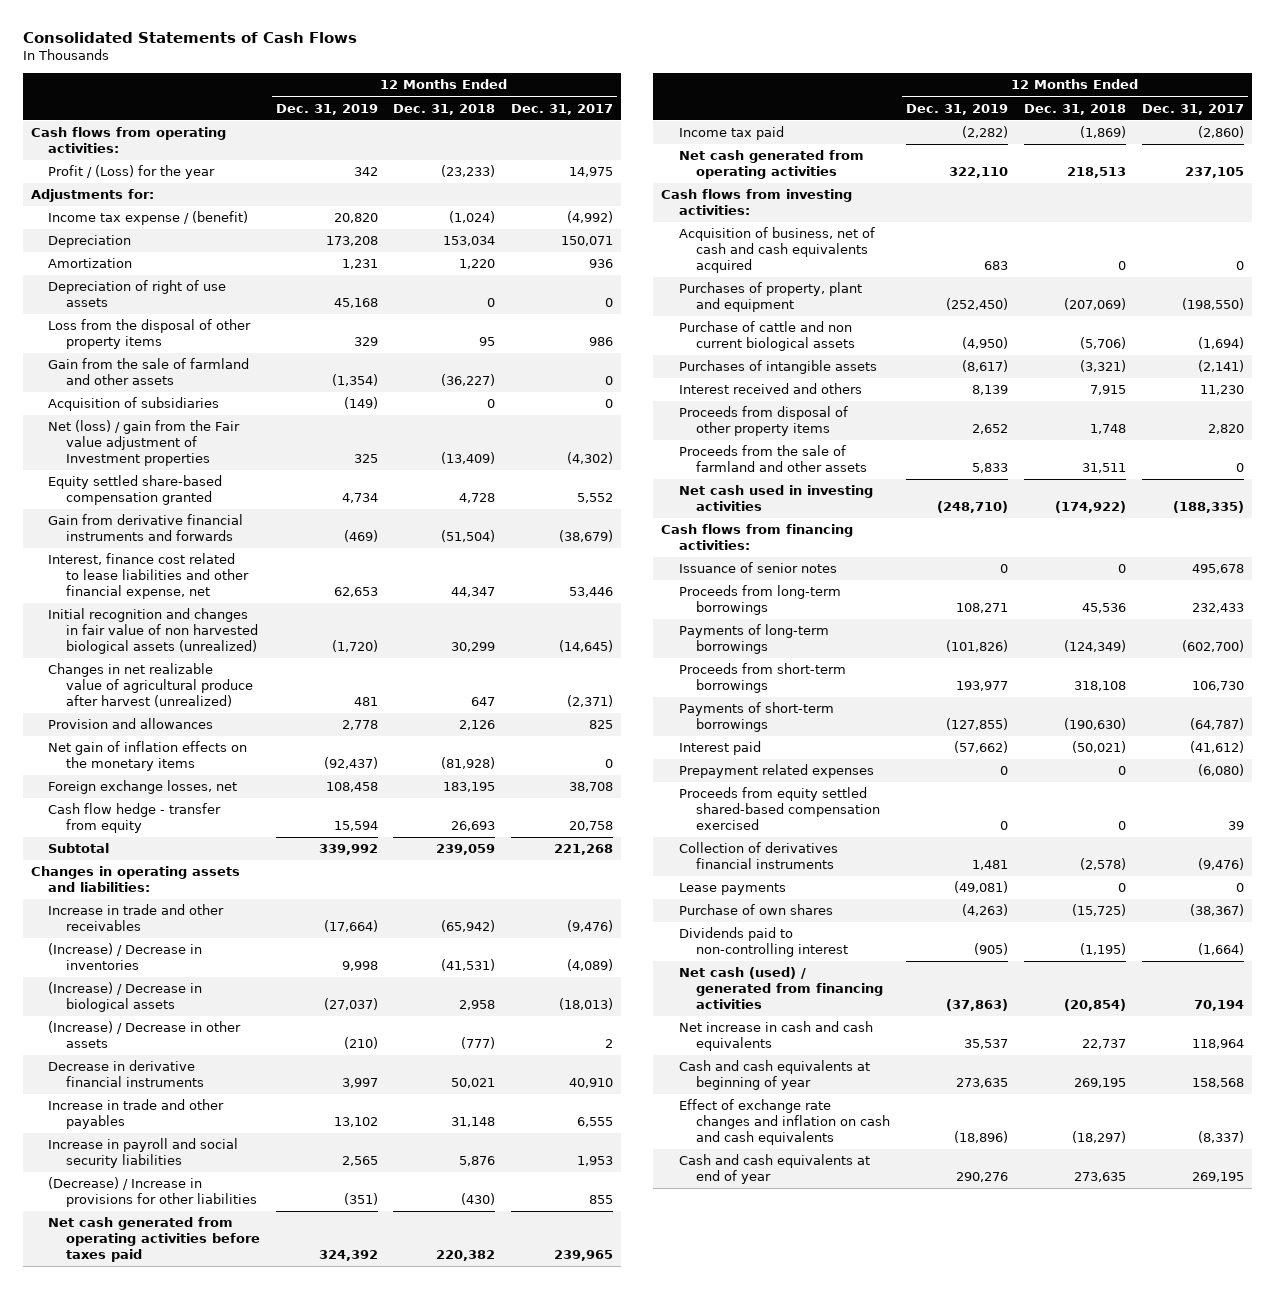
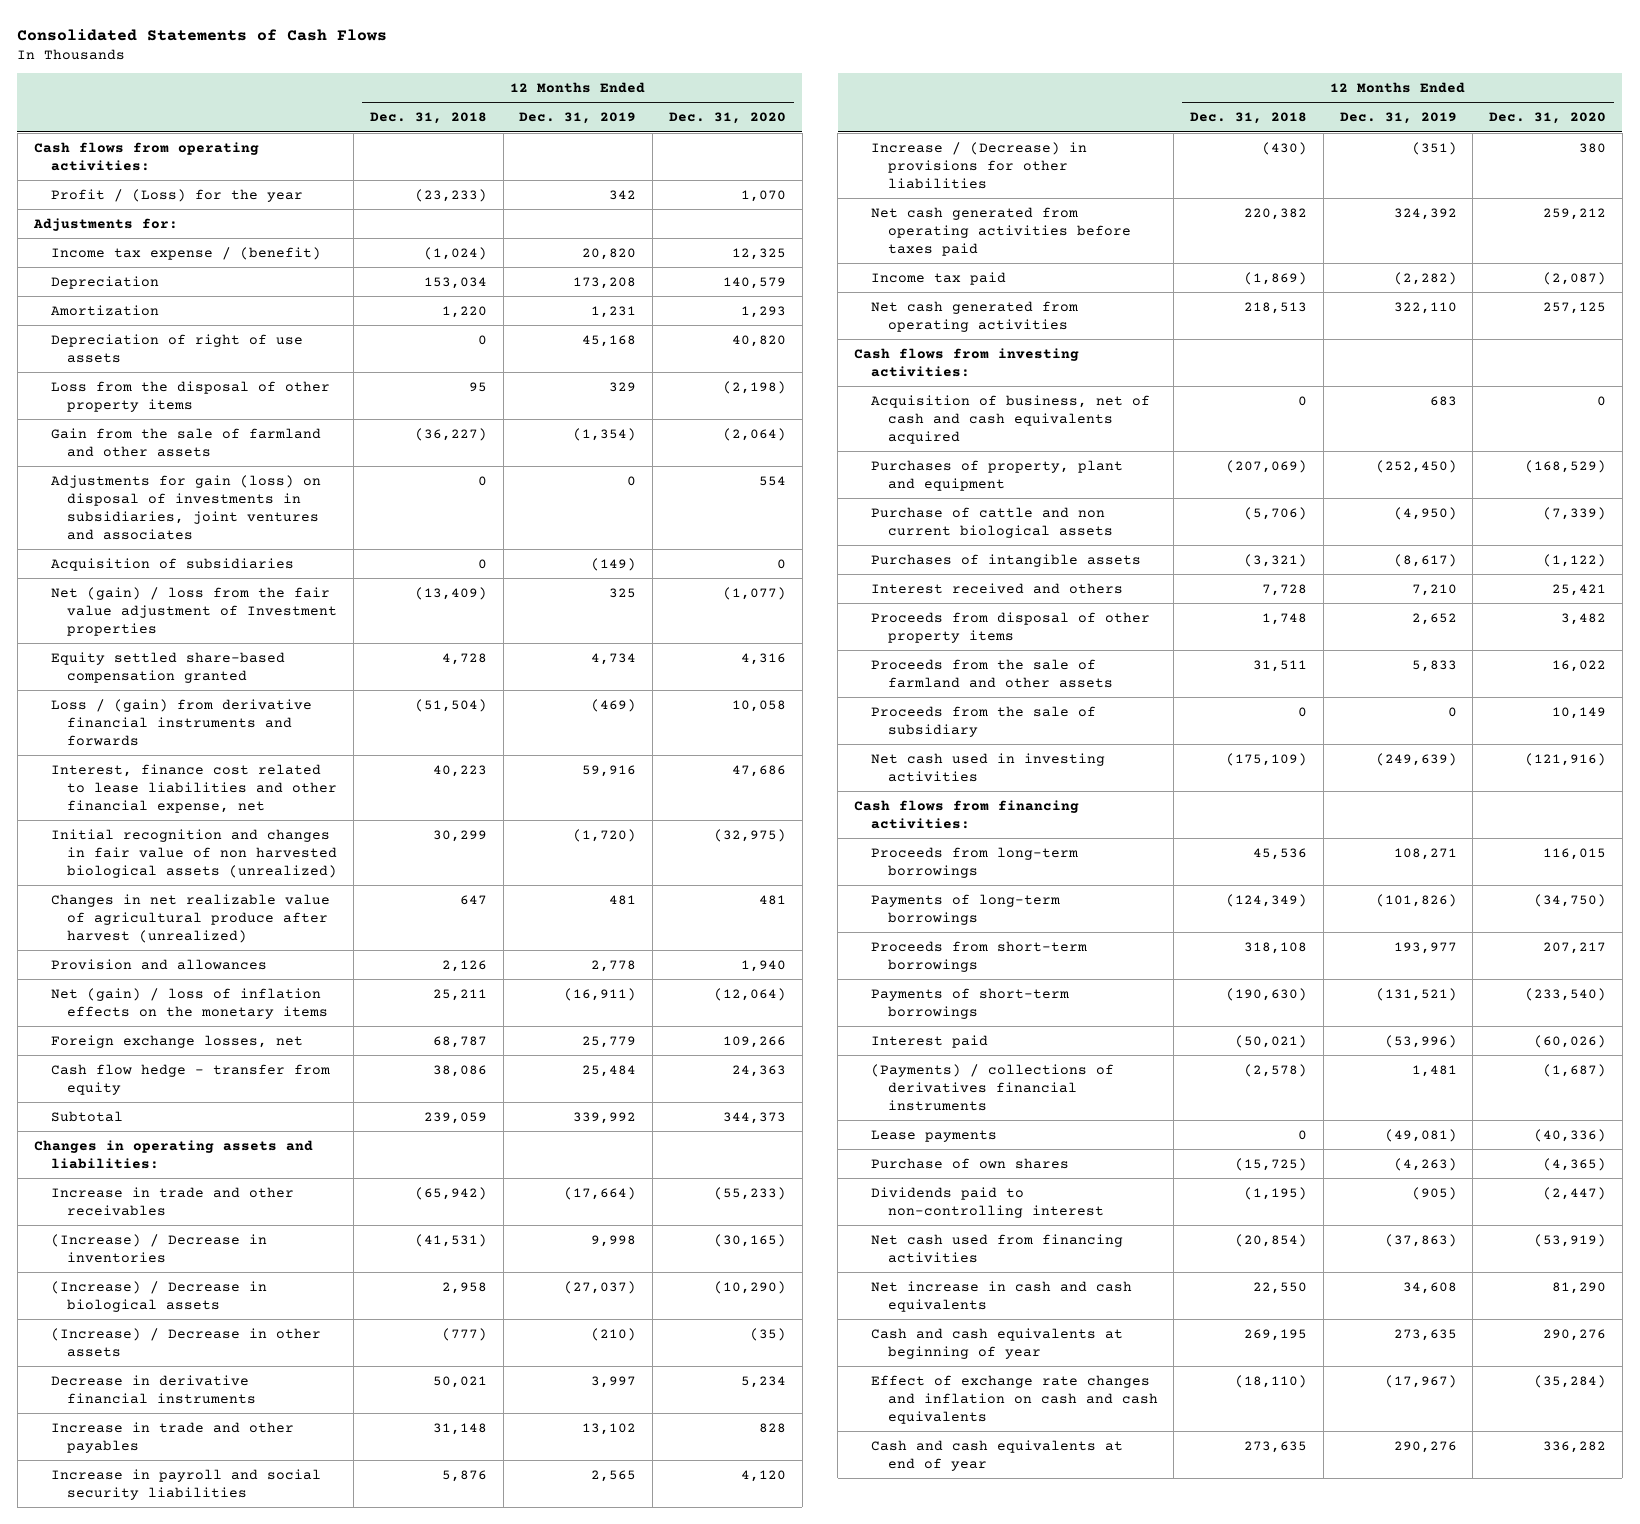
[511,103,614,115] Dec. 31, 2017 -> none
none -> [668,112,786,125] Dec. 31, 2020
none -> [50,474,321,540] Adjustments for gain (loss) on disposal of investments in subsidiaries, joint ventures and associates
[48,420,241,466] Net (loss) / gain from the Fair value adjustment of Investment properties -> [50,586,338,636] Net (gain) / loss from the fair value adjustment of Investment properties
[48,514,244,542] Gain from derivative financial instruments and forwards -> [50,698,312,746] Loss / (gain) from derivative financial instruments and forwards
[333,586,378,597] 62,653 -> [582,764,637,777] 59,916
[451,586,496,597] 44,347 -> [432,764,487,777] 40,223
[48,741,248,772] Net gain of inflation effects on the monetary items -> [50,987,329,1019] Net (gain) / loss of inflation effects on the monetary items
[323,757,378,770] (92,437) -> [564,987,637,1001] (16,911)
[441,757,496,770] (81,928) -> [432,988,487,1001] 25,211
[325,782,378,793] 108,458 -> [582,1035,637,1048] 25,779
[443,782,496,793] 183,195 -> [432,1035,487,1048] 68,787
[333,821,378,832] 15,594 -> [582,1064,637,1077] 25,484
[451,821,496,832] 26,693 -> [432,1064,487,1077] 38,086
[48,1177,257,1208] (Decrease) / Increase in provisions for other liabilities -> [870,141,1087,189] Increase / (Decrease) in provisions for other liabilities
[972,385,1009,396] 8,139 -> [1411,583,1457,596] 7,210
[1090,385,1127,396] 7,915 -> [1262,583,1308,596] 7,728
none -> [870,705,1096,737] Proceeds from the sale of subsidiary
[937,501,1009,514] (248,710) -> [1375,752,1457,766] (249,639)
[1055,501,1127,514] (174,922) -> [1226,752,1308,766] (175,109)
[678,562,837,574] Issuance of senior notes -> none
[678,764,874,779] Prepayment related expenses -> none
[678,787,881,830] Proceeds from equity settled shared-based compensation exercised -> none
[946,718,1009,731] (127,855) -> [1375,987,1457,1001] (131,521)
[954,741,1009,754] (57,662) -> [1384,1034,1457,1048] (53,996)
[678,842,838,870] Collection of derivatives financial instruments -> [870,1063,1114,1111] (Payments) / collections of derivatives financial instruments
[678,967,884,1009] Net cash (used) / generated from financing activities -> [870,1233,1123,1263] Net cash used from financing activities
[964,1039,1009,1050] 35,537 -> [1402,1281,1457,1294] 34,608
[1082,1039,1127,1050] 22,737 -> [1253,1281,1308,1294] 22,550
[954,1130,1009,1143] (18,896) -> [1384,1374,1457,1388] (17,967)
[1072,1130,1127,1143] (18,297) -> [1235,1374,1308,1388] (18,110)

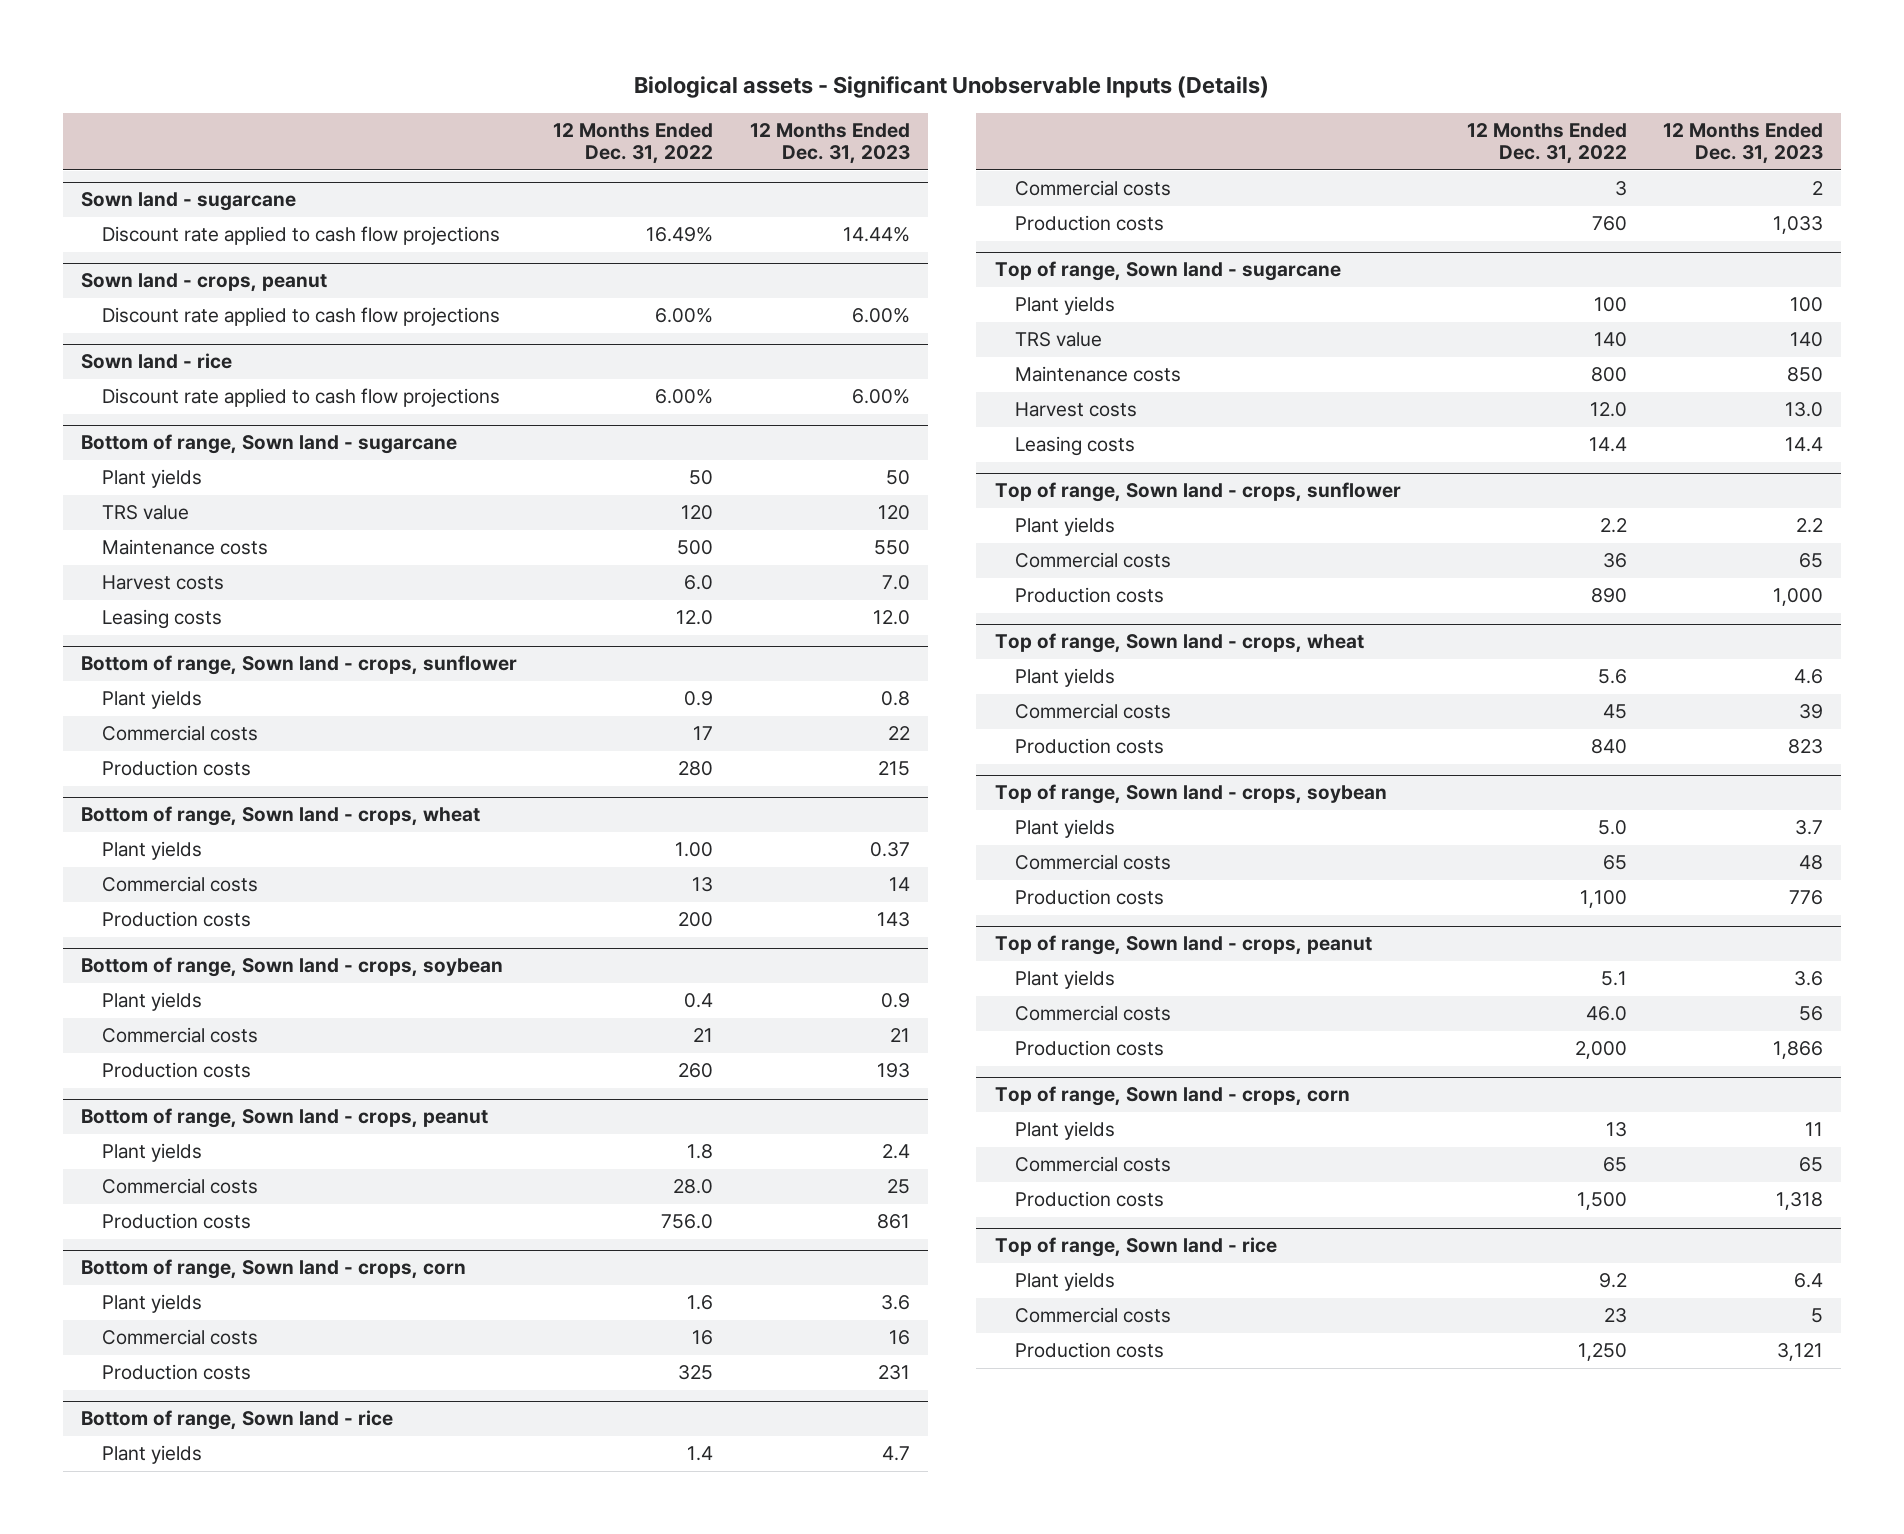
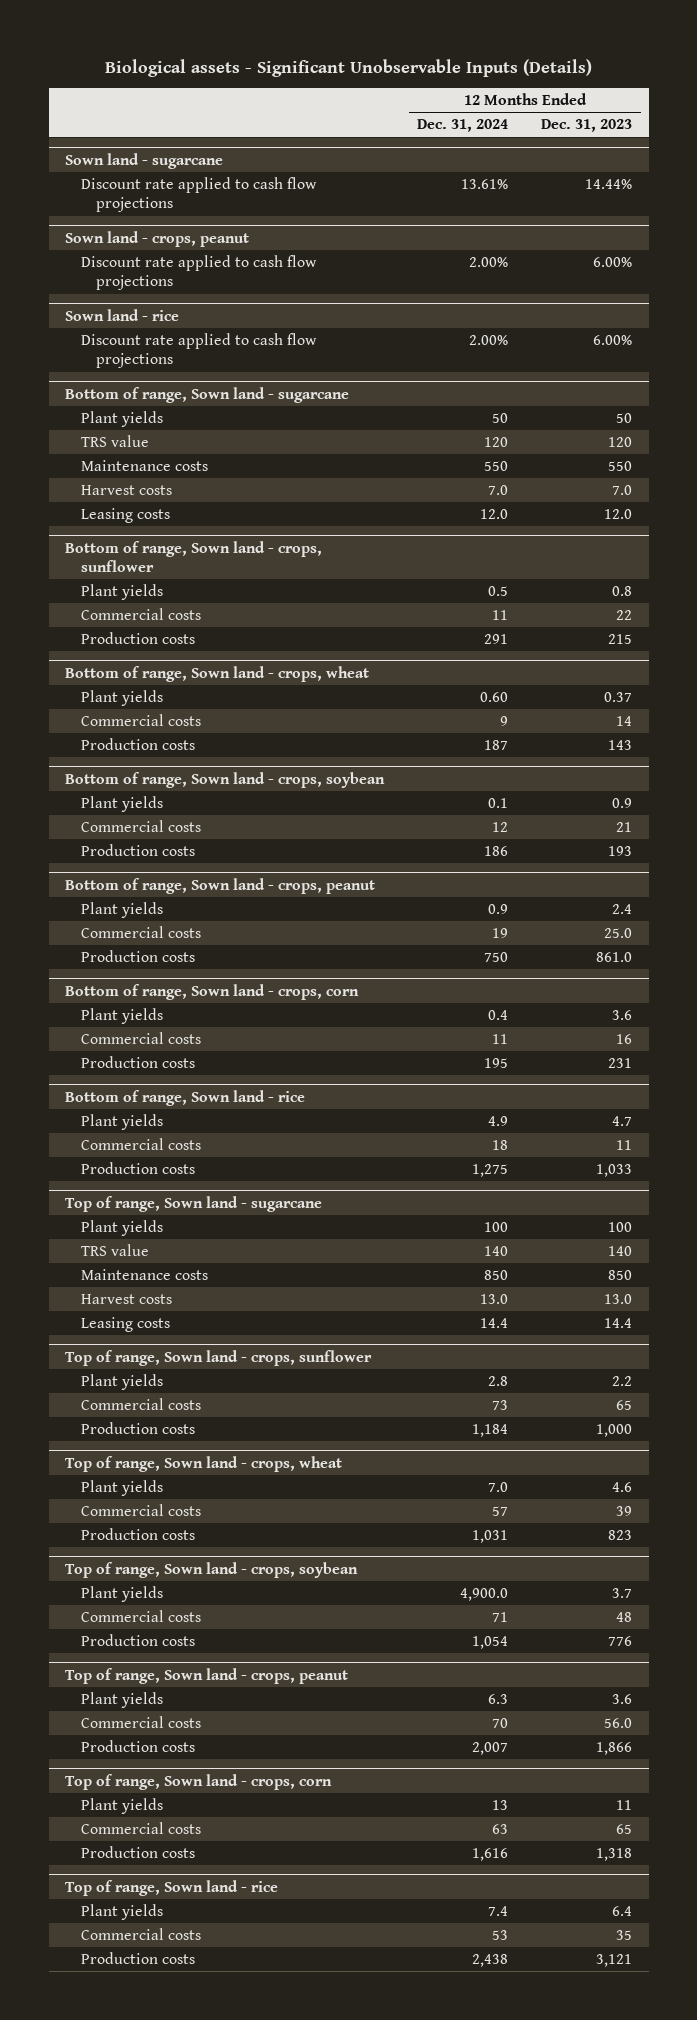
[553,122,714,165] 12 Months Ended Dec. 31, 2022 -> none
none -> [417,119,509,133] Dec. 31, 2024
[886,1179,910,1195] 25 -> [604,927,633,938] 25.0
[876,1214,910,1230] 861 -> [596,951,633,962] 861.0
[1812,181,1824,196] 2 -> [616,1139,633,1150] 11
[1799,1006,1824,1022] 56 -> [604,1717,633,1728] 56.0
[1811,1308,1824,1324] 5 -> [616,1929,633,1940] 35

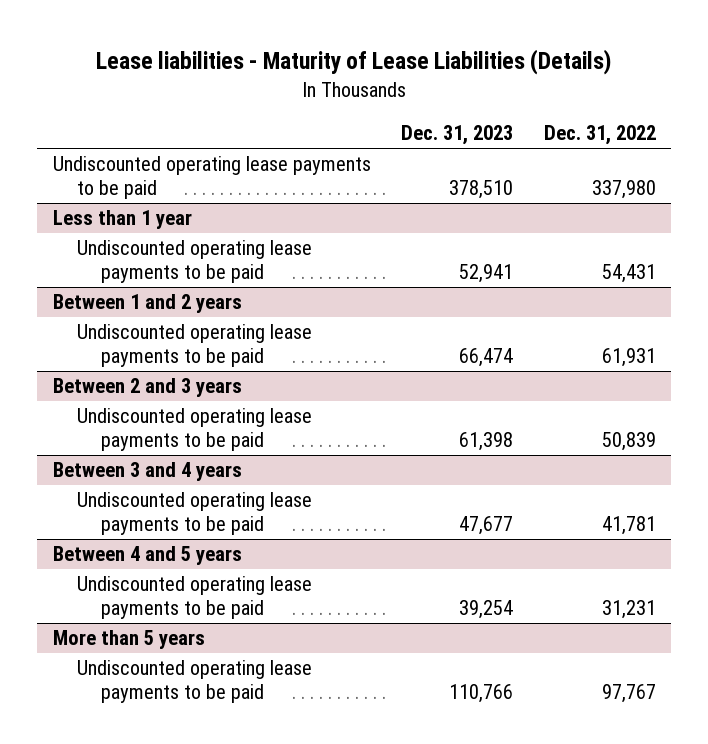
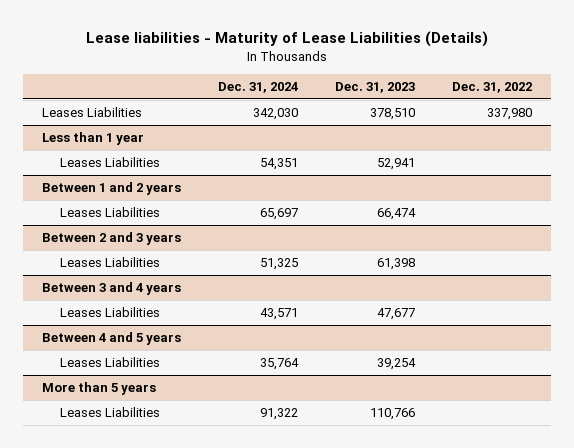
none -> [217,81,298,93] Dec. 31, 2024
[52,156,371,200] Undiscounted operating lease payments to be paid -> [41,107,142,118] Leases Liabilities
[76,240,312,284] Undiscounted operating lease payments to be paid -> none
none -> [59,157,160,168] Leases Liabilities
[76,324,312,368] Undiscounted operating lease payments to be paid -> none
none -> [59,207,160,218] Leases Liabilities
[76,408,312,452] Undiscounted operating lease payments to be paid -> none
none -> [59,257,160,268] Leases Liabilities
[76,492,312,536] Undiscounted operating lease payments to be paid -> none
none -> [59,307,160,318] Leases Liabilities
[76,576,312,620] Undiscounted operating lease payments to be paid -> none
none -> [59,357,160,368] Leases Liabilities
[76,660,312,704] Undiscounted operating lease payments to be paid -> none
none -> [59,407,160,418] Leases Liabilities

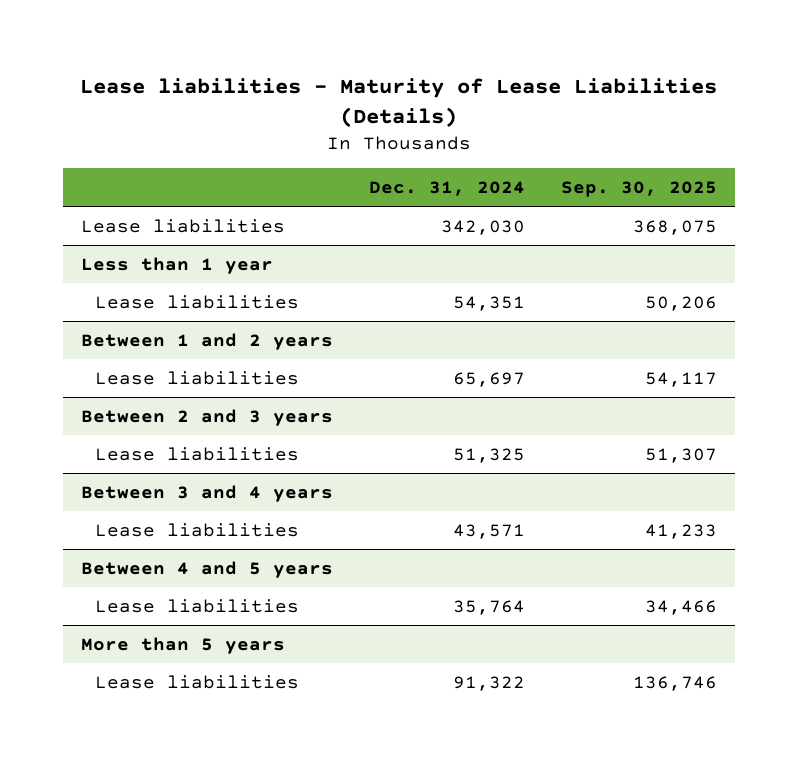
[335,81,416,93] Dec. 31, 2023 -> none
[452,81,533,93] Dec. 31, 2022 -> none
none -> [561,181,718,198] Sep. 30, 2025
[41,107,142,118] Leases Liabilities -> [80,218,285,233] Lease liabilities
[59,157,160,168] Leases Liabilities -> [94,294,299,309] Lease liabilities
[59,207,160,218] Leases Liabilities -> [94,370,299,385] Lease liabilities
[59,257,160,268] Leases Liabilities -> [94,446,299,461] Lease liabilities
[59,307,160,318] Leases Liabilities -> [94,522,299,537] Lease liabilities
[59,357,160,368] Leases Liabilities -> [94,598,299,613] Lease liabilities
[59,407,160,418] Leases Liabilities -> [94,674,299,689] Lease liabilities

